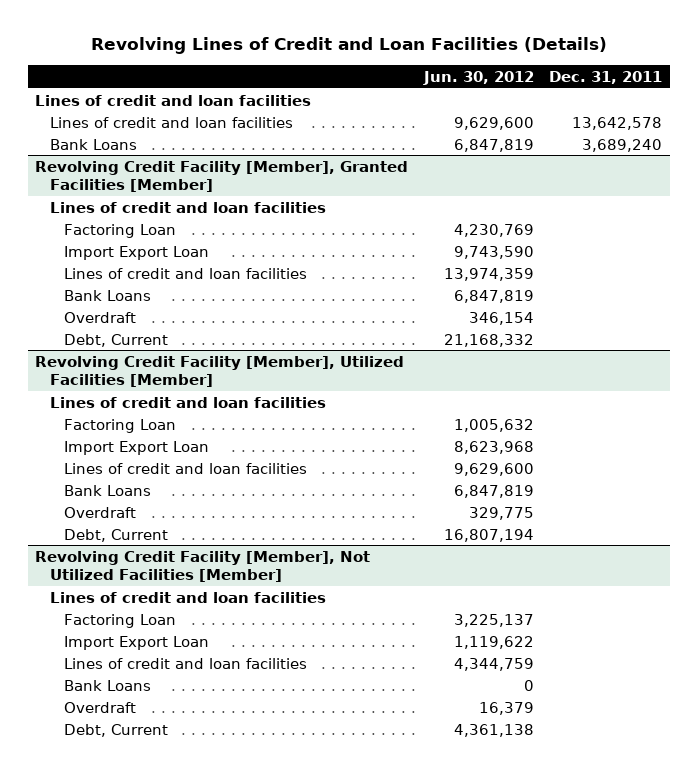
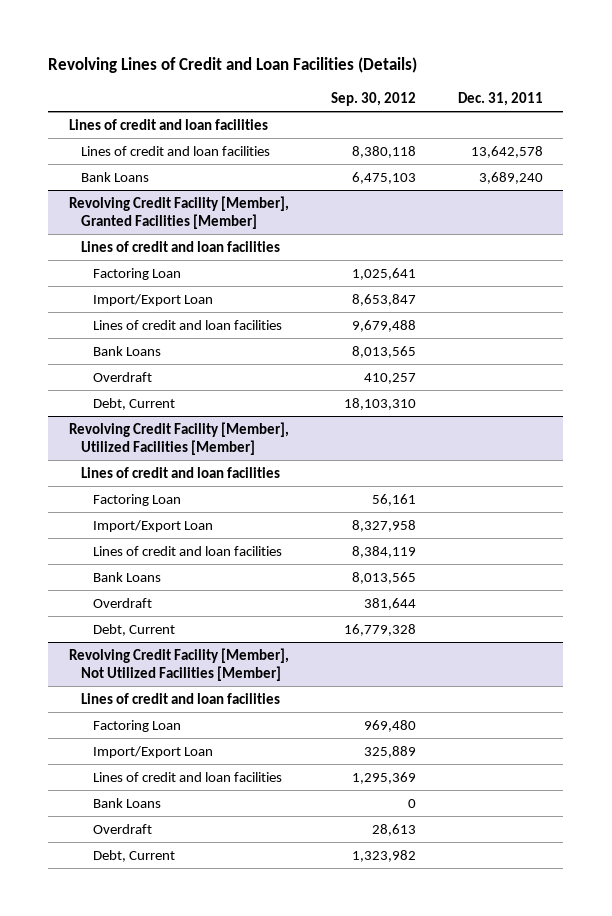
[422,70,534,85] Jun. 30, 2012 -> none
none -> [330,91,416,106] Sep. 30, 2012
[63,245,209,260] Import Export Loan -> [93,293,214,306] Import/Export Loan
[63,440,209,455] Import Export Loan -> [93,519,214,532] Import/Export Loan
[63,635,209,650] Import Export Loan -> [93,745,214,758] Import/Export Loan

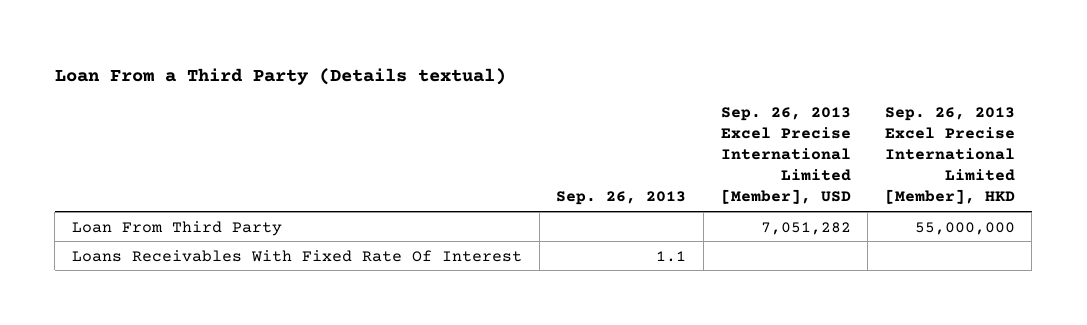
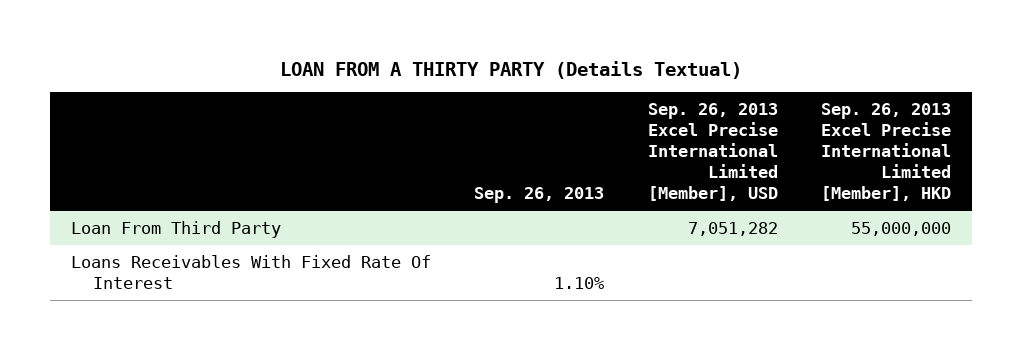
[54,67,506,85] Loan From a Third Party (Details textual) -> [279,60,742,79] LOAN FROM A THIRTY PARTY (Details Textual)
[656,250,687,262] 1.1 -> [554,277,605,290] 1.10%

